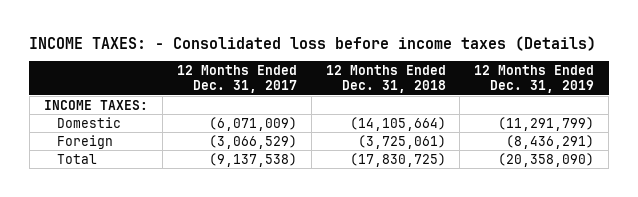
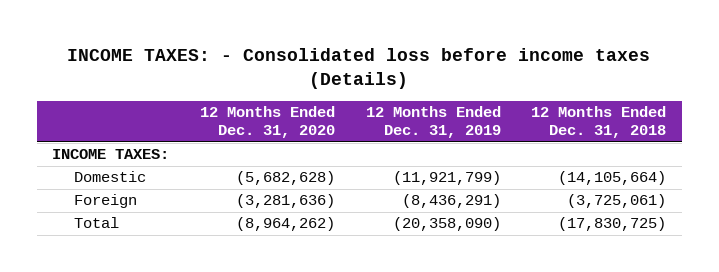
[176,65,297,94] 12 Months Ended Dec. 31, 2017 -> none
none -> [199,106,335,139] 12 Months Ended Dec. 31, 2020
[498,116,595,131] (11,291,799) -> [392,171,501,186] (11,921,799)

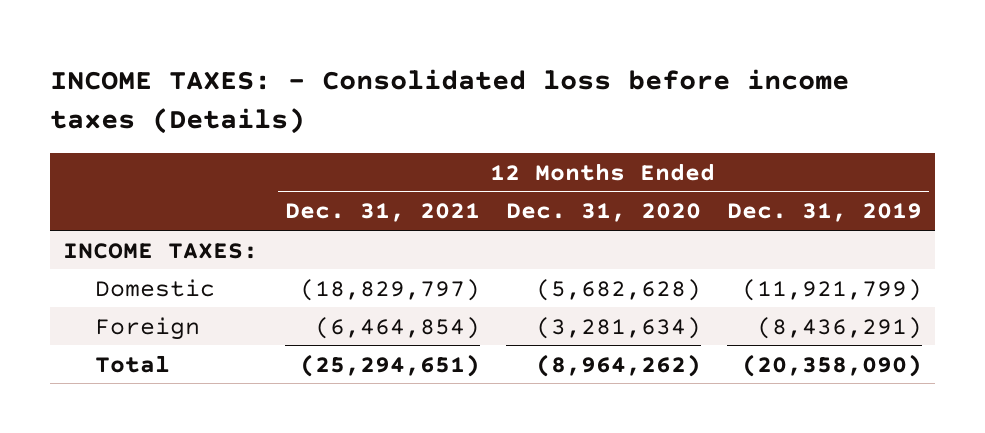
[531,106,667,139] 12 Months Ended Dec. 31, 2018 -> none
none -> [284,203,480,223] Dec. 31, 2021
[235,194,335,209] (3,281,636) -> [535,316,701,339] (3,281,634)

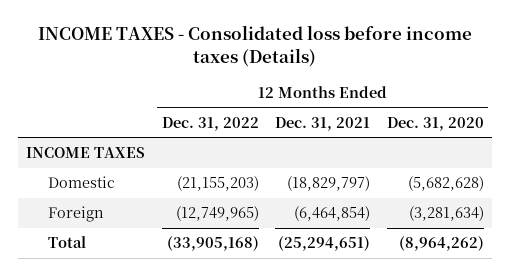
[50,69,850,135] INCOME TAXES: - Consolidated loss before income taxes (Details) -> [37,25,472,68] INCOME TAXES - Consolidated loss before income taxes (Details)
[727,203,923,223] Dec. 31, 2019 -> none
none -> [161,116,259,131] Dec. 31, 2022
[63,242,259,259] INCOME TAXES: -> [25,147,145,159] INCOME TAXES

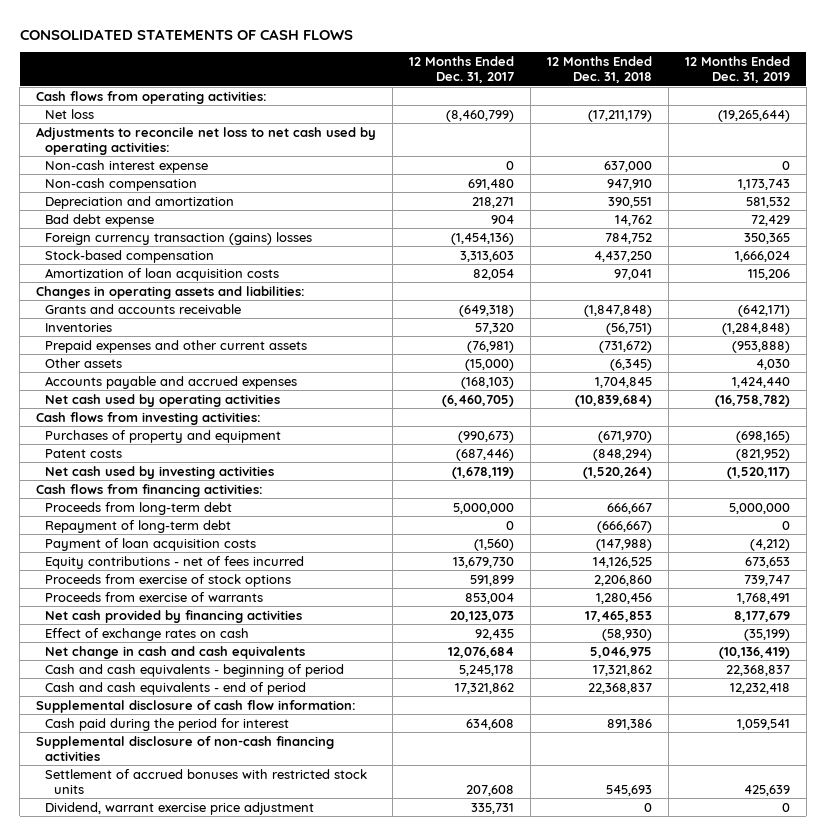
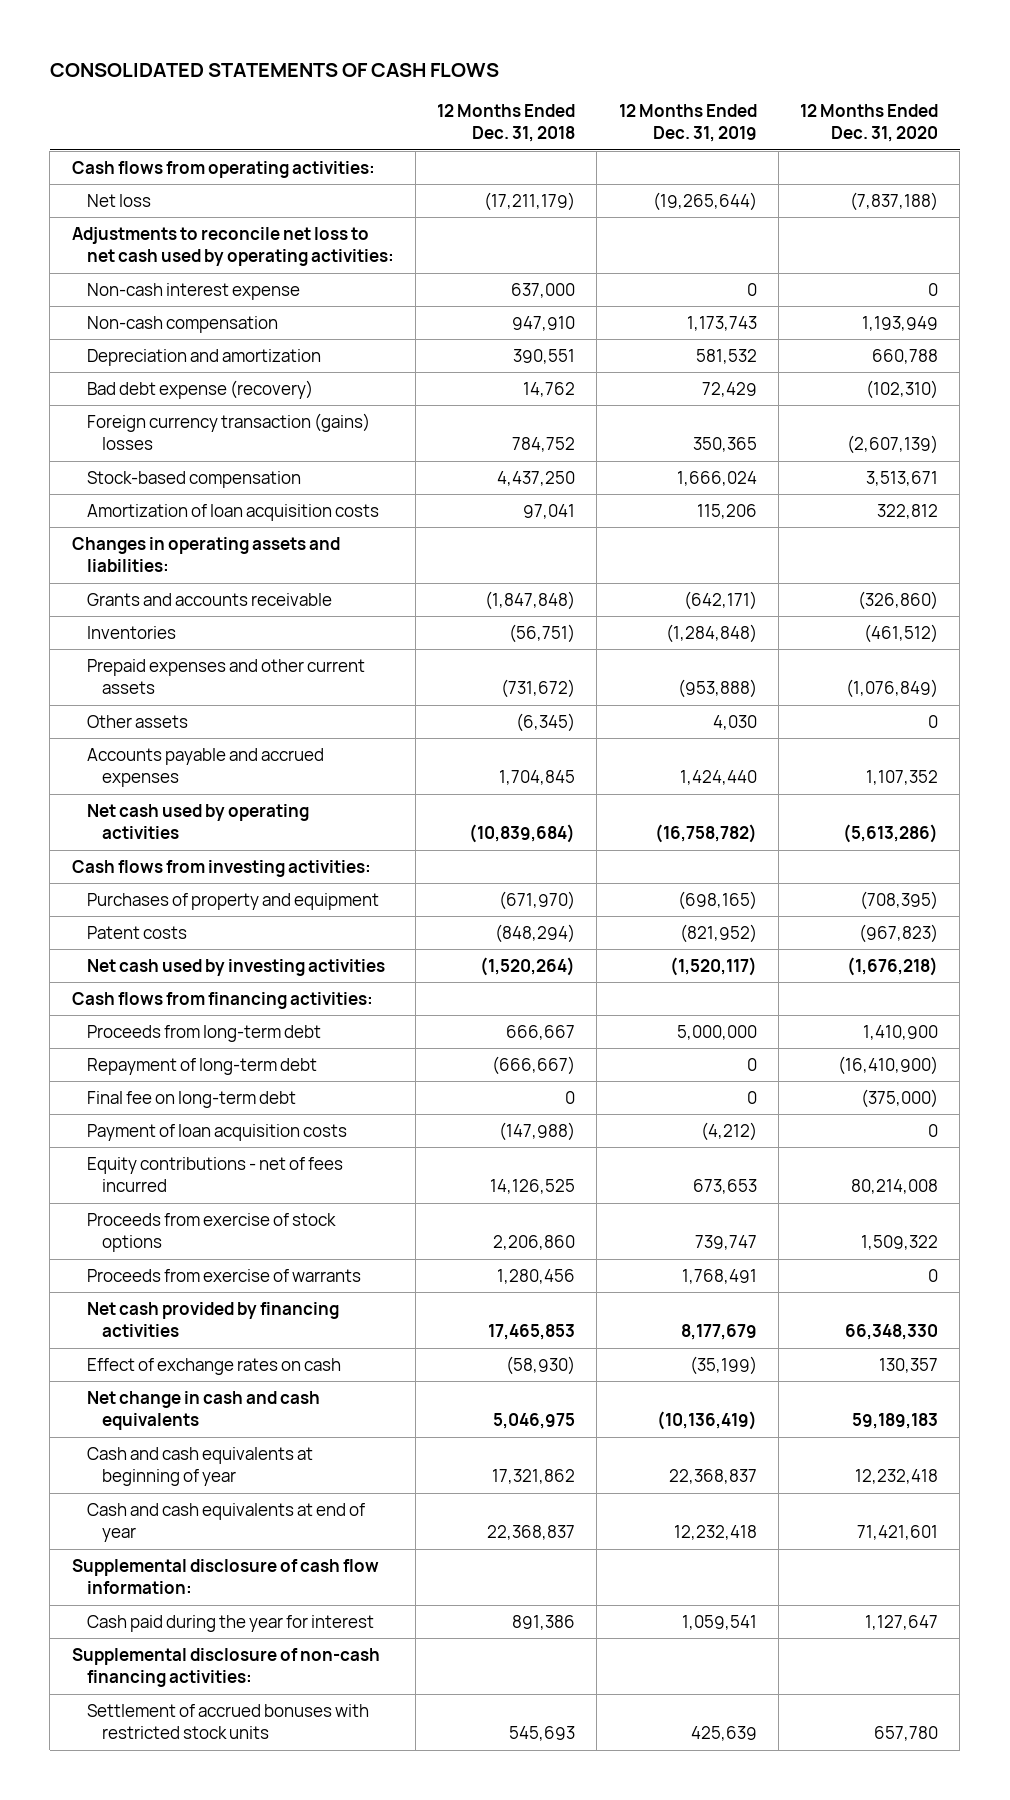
[408,56,514,84] 12 Months Ended Dec. 31, 2017 -> none
none -> [800,103,939,143] 12 Months Ended Dec. 31, 2020
[45,213,155,227] Bad debt expense -> [86,380,313,400] Bad debt expense (recovery)
none -> [86,1091,296,1109] Final fee on long-term debt
[45,663,345,677] Cash and cash equivalents - beginning of period -> [86,1447,313,1487] Cash and cash equivalents at beginning of year
[45,681,307,695] Cash and cash equivalents - end of period -> [86,1503,365,1543] Cash and cash equivalents at end of year
[45,717,290,731] Cash paid during the period for interest -> [86,1615,374,1633] Cash paid during the year for interest
[36,735,335,761] Supplemental disclosure of non-cash financing activities -> [71,1648,380,1688] Supplemental disclosure of non-cash financing activities:
[45,801,315,815] Dividend, warrant exercise price adjustment -> none

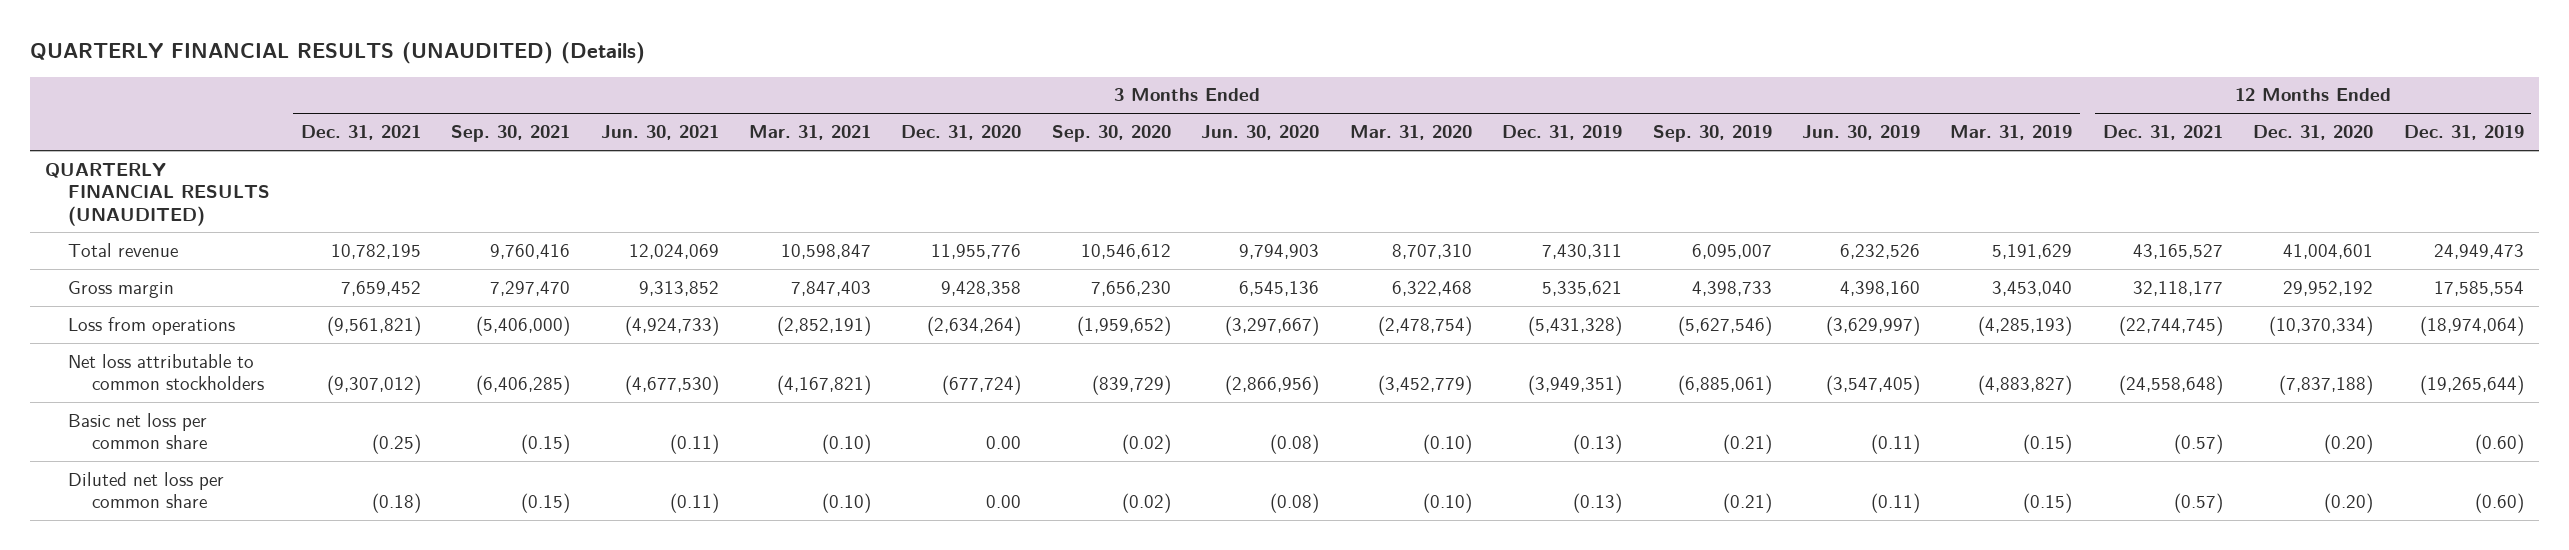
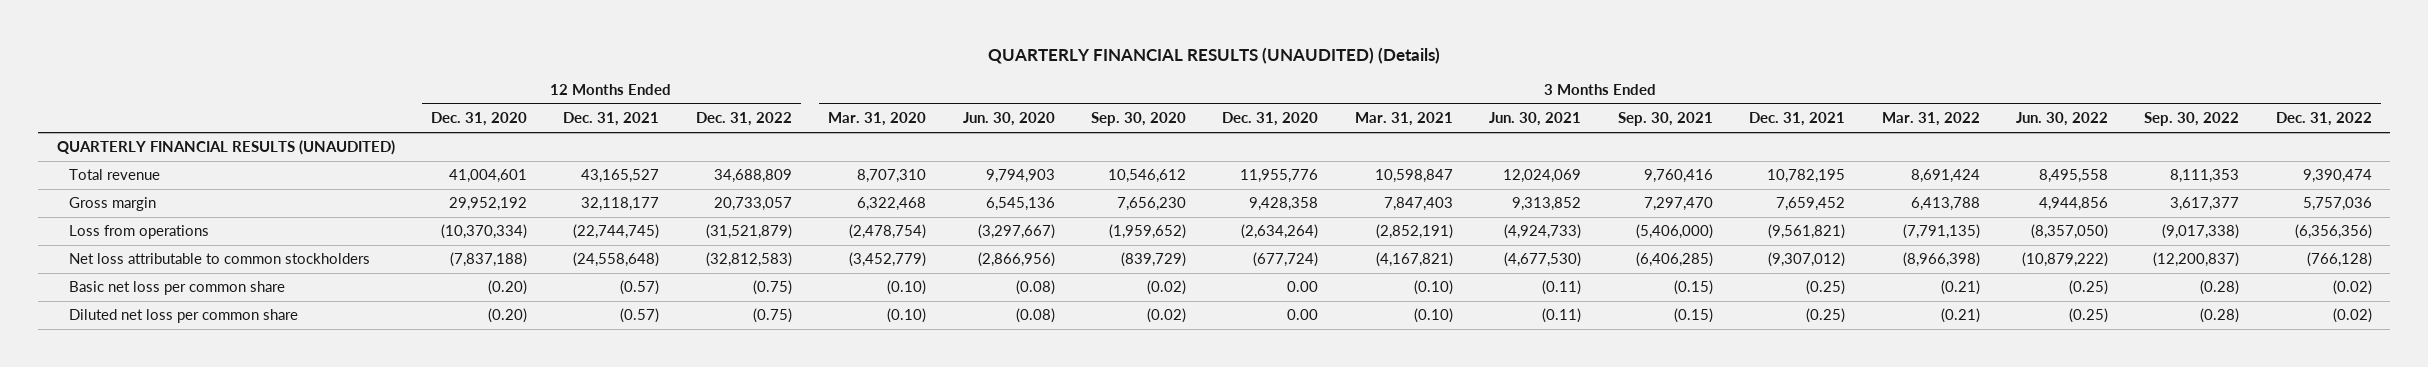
[1502,125,1623,141] Dec. 31, 2019 -> none
[1652,125,1772,143] Sep. 30, 2019 -> none
[1801,125,1920,141] Jun. 30, 2019 -> none
[1950,125,2073,141] Mar. 31, 2019 -> none
[2403,125,2524,141] Dec. 31, 2019 -> none
none -> [695,112,792,127] Dec. 31, 2022
none -> [1881,112,1980,127] Mar. 31, 2022
none -> [2015,112,2108,127] Jun. 30, 2022
none -> [2144,112,2240,127] Sep. 30, 2022
none -> [2275,112,2372,127] Dec. 31, 2022
[371,493,421,514] (0.18) -> [1806,308,1846,324] (0.25)

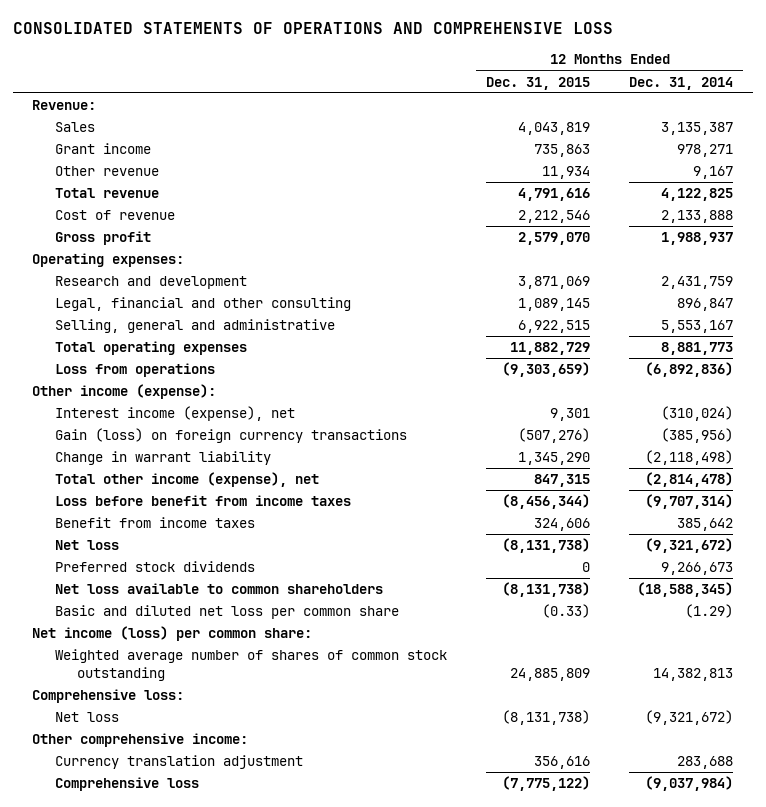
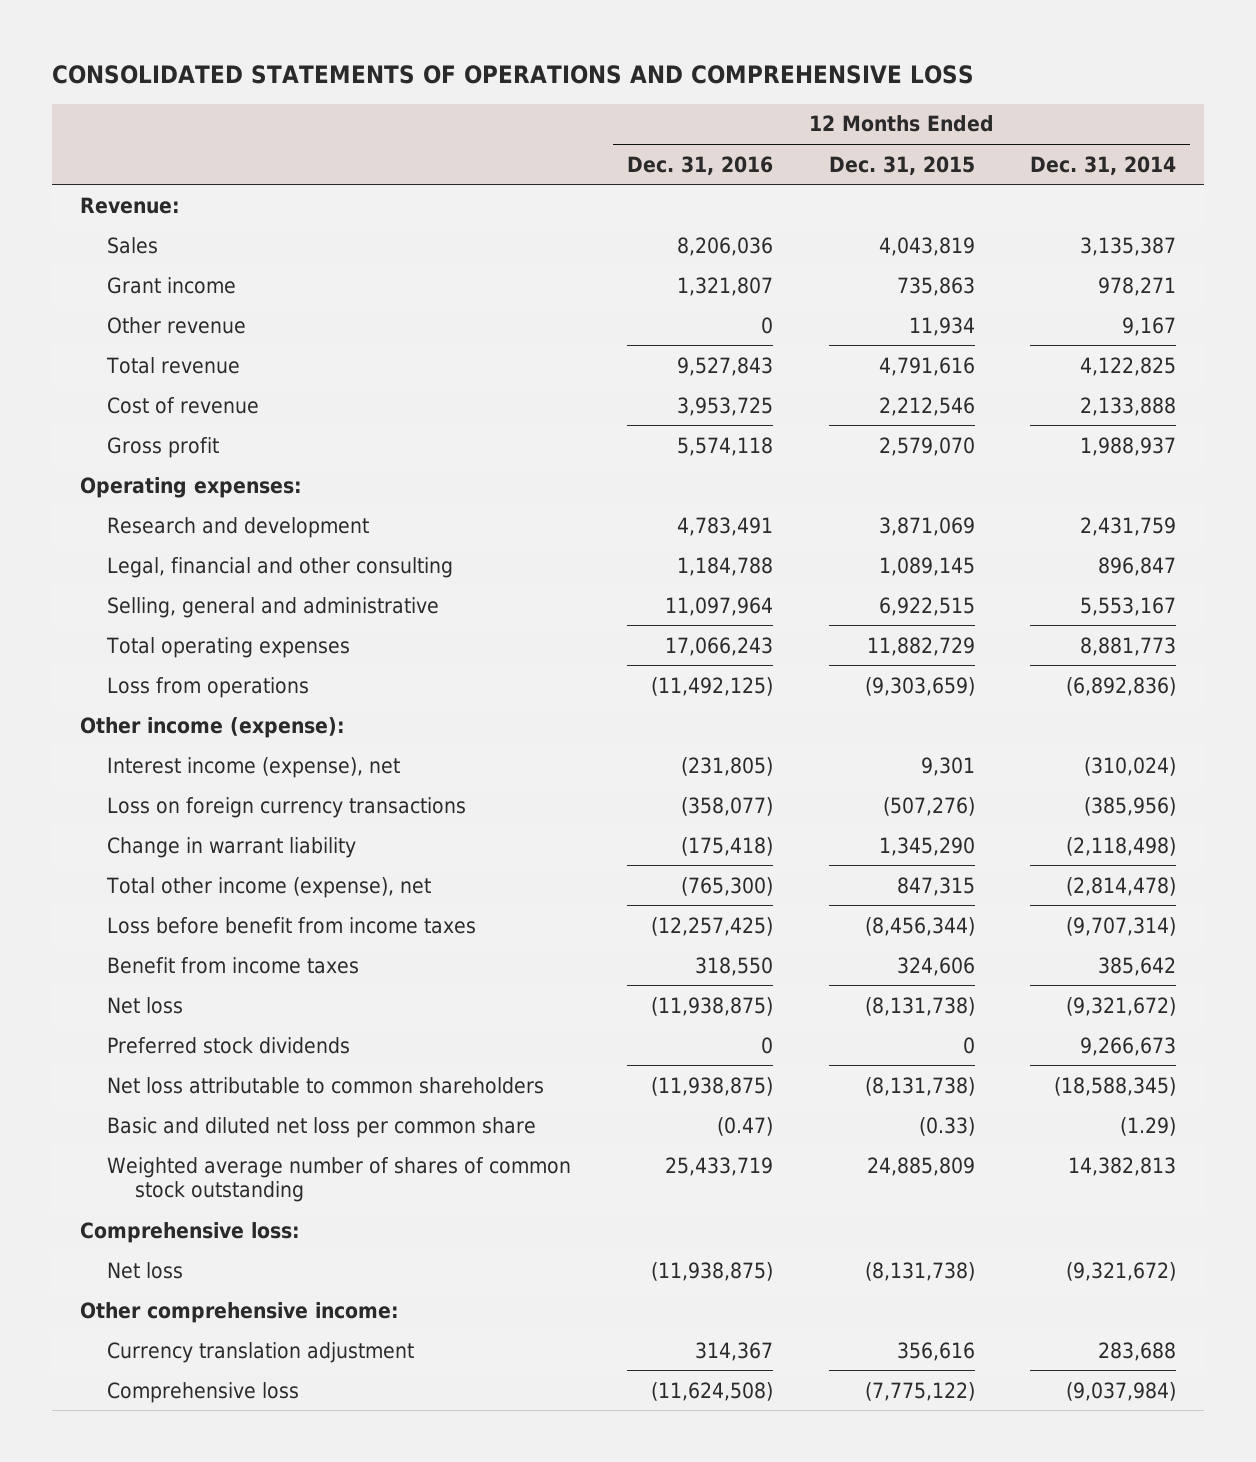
none -> [627,155,774,175] Dec. 31, 2016
[54,428,407,444] Gain (loss) on foreign currency transactions -> [107,796,467,818] Loss on foreign currency transactions
[54,583,383,595] Net loss available to common shareholders -> [107,1076,545,1094] Net loss attributable to common shareholders
[32,626,313,642] Net income (loss) per common share: -> none

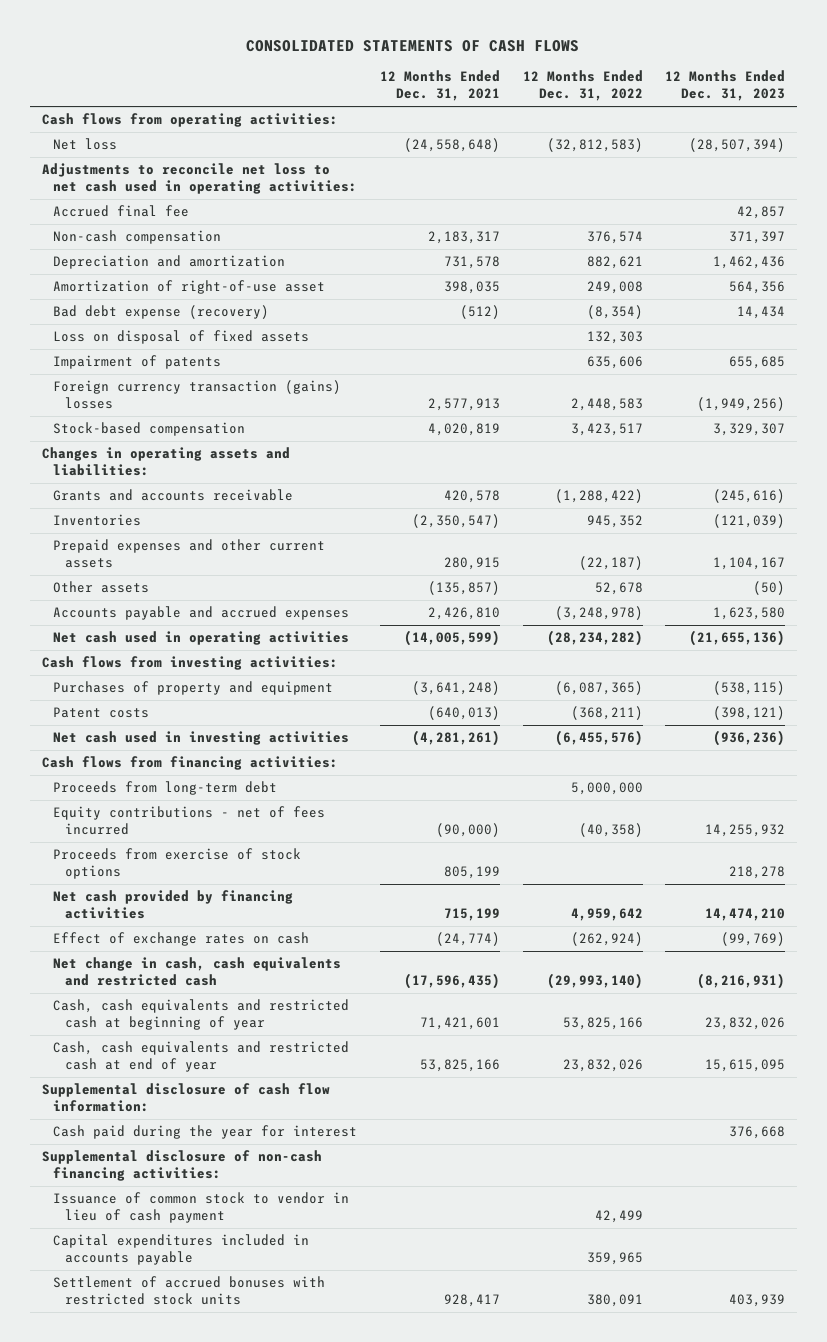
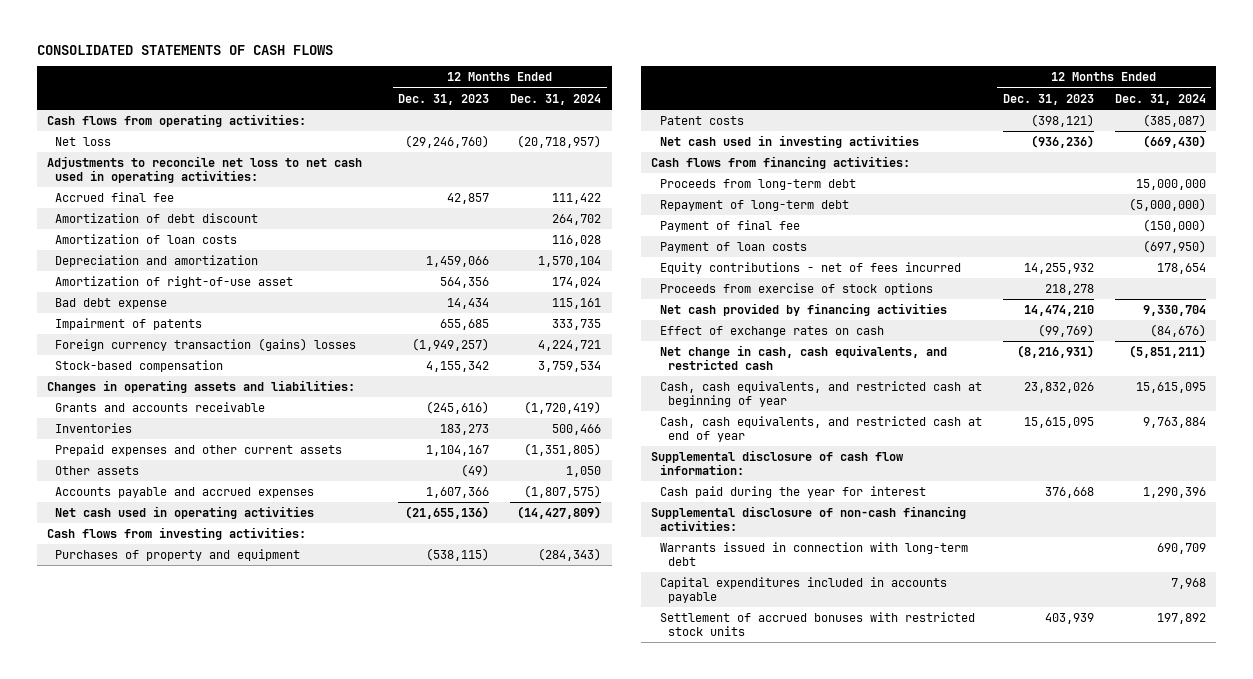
[380,70,501,102] 12 Months Ended Dec. 31, 2021 -> none
[522,70,643,102] 12 Months Ended Dec. 31, 2022 -> none
none -> [510,93,602,105] Dec. 31, 2024
[689,138,786,153] (28,507,394) -> [405,134,490,148] (29,246,760)
[53,230,222,245] Non-cash compensation -> none
none -> [55,212,259,223] Amortization of debt discount
none -> [55,233,238,244] Amortization of loan costs
[713,256,786,270] 1,462,436 -> [426,255,490,267] 1,459,066
[53,330,310,345] Loss on disposal of fixed assets -> none
[53,305,270,320] Bad debt expense (recovery) -> [55,297,168,309] Bad debt expense
[697,397,786,412] (1,949,256) -> [412,337,490,351] (1,949,257)
[713,423,786,437] 3,329,307 -> [426,360,490,372] 4,155,342
[713,514,786,529] (121,039) -> [440,423,490,435] 183,273
[753,581,786,596] (50) -> [461,463,490,477] (49)
[713,607,786,621] 1,623,580 -> [426,486,490,498] 1,607,366
none -> [659,199,849,211] Repayment of long-term debt
none -> [659,219,800,232] Payment of final fee
none -> [659,241,807,253] Payment of loan costs
[53,957,342,987] Net change in cash, cash equivalents and restricted cash -> [659,344,947,370] Net change in cash, cash equivalents, and restricted cash
[53,999,350,1031] Cash, cash equivalents and restricted cash at beginning of year -> [659,380,982,407] Cash, cash equivalents, and restricted cash at beginning of year
[53,1041,350,1073] Cash, cash equivalents and restricted cash at end of year -> [659,415,982,442] Cash, cash equivalents, and restricted cash at end of year
[53,1192,350,1224] Issuance of common stock to vendor in lieu of cash payment -> none
none -> [659,541,968,566] Warrants issued in connection with long-term debt

